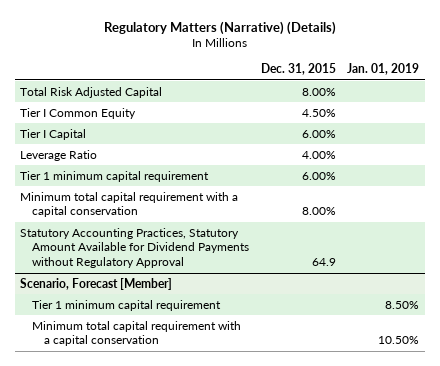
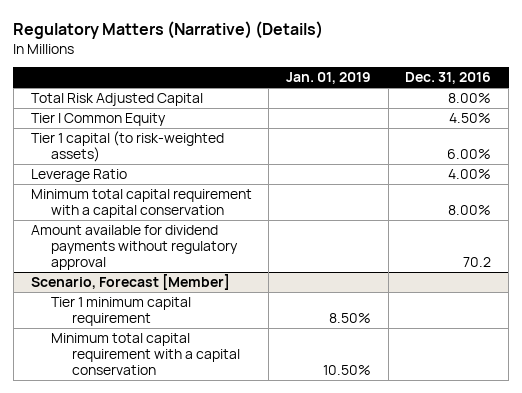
[260,63,336,76] Dec. 31, 2015 -> none
none -> [405,72,492,85] Dec. 31, 2016
[20,128,87,140] Tier I Capital -> none
none -> [30,130,224,163] Tier 1 capital (to risk-weighted assets)
[20,170,210,182] Tier 1 minimum capital requirement -> none
[20,227,249,268] Statutory Accounting Practices, Statutory Amount Available for Dividend Payments without Regulatory Approval -> [30,224,239,271] Amount available for dividend payments without regulatory approval

